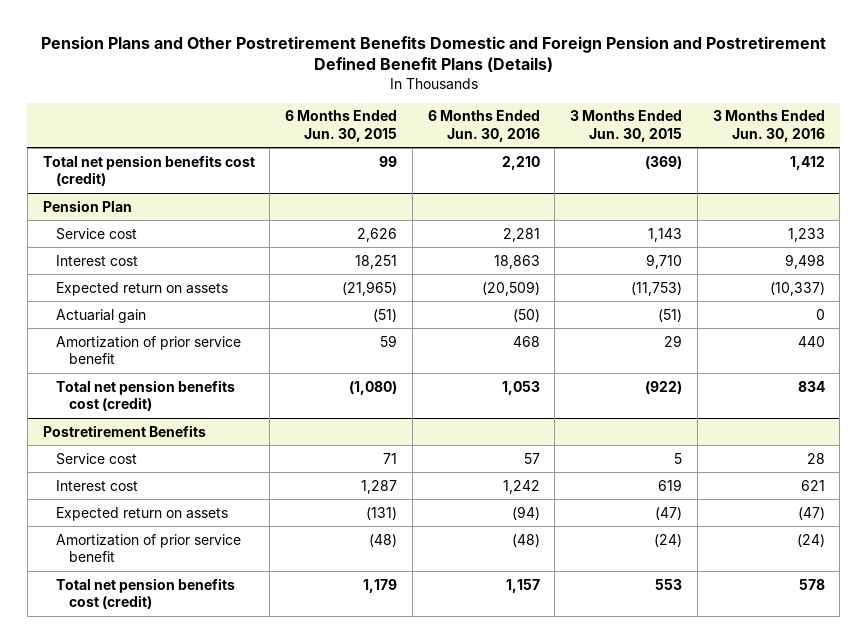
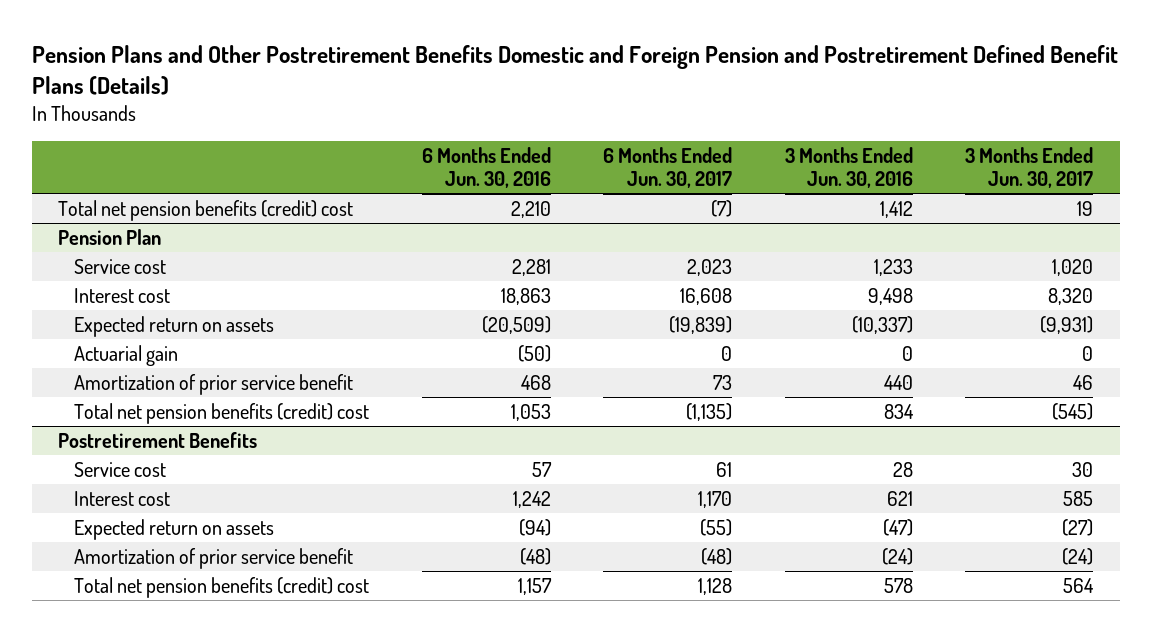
[285,110,398,142] 6 Months Ended Jun. 30, 2015 -> none
[570,110,683,142] 3 Months Ended Jun. 30, 2015 -> none
none -> [603,147,733,189] 6 Months Ended Jun. 30, 2017
none -> [965,147,1094,189] 3 Months Ended Jun. 30, 2017
[42,154,255,187] Total net pension benefits cost (credit) -> [58,199,354,221] Total net pension benefits (credit) cost
[56,379,236,412] Total net pension benefits cost (credit) -> [73,402,369,424] Total net pension benefits (credit) cost
[56,577,236,610] Total net pension benefits cost (credit) -> [73,576,369,598] Total net pension benefits (credit) cost

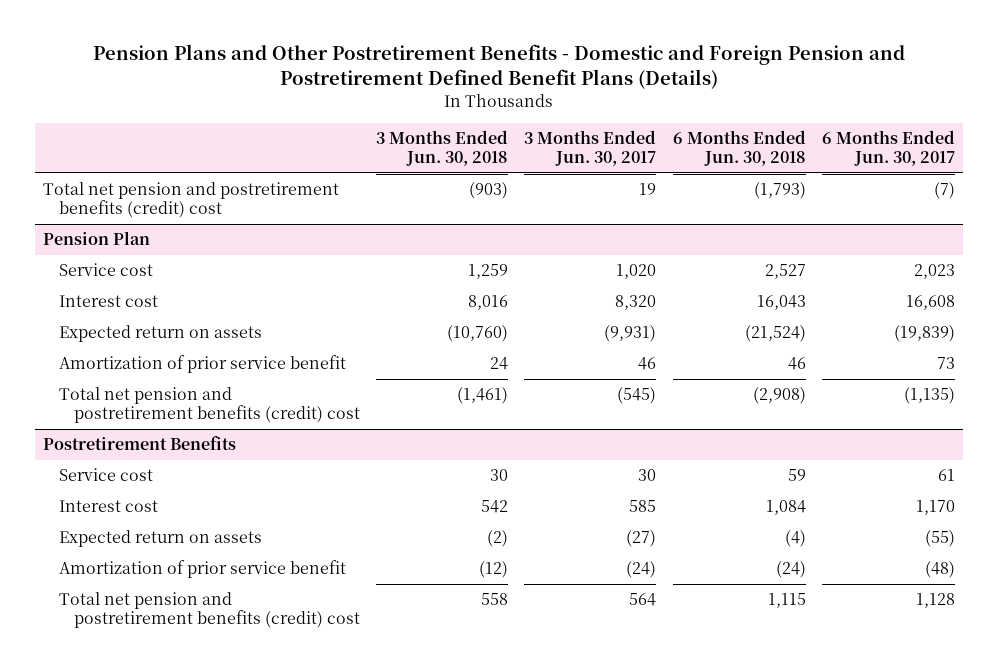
[32,45,1119,96] Pension Plans and Other Postretirement Benefits Domestic and Foreign Pension and Postretirement Defined Benefit Plans (Details) -> [93,44,906,90] Pension Plans and Other Postretirement Benefits - Domestic and Foreign Pension and Postretirement Defined Benefit Plans (Details)
[421,147,551,189] 6 Months Ended Jun. 30, 2016 -> none
[784,147,913,189] 3 Months Ended Jun. 30, 2016 -> none
none -> [376,129,509,167] 3 Months Ended Jun. 30, 2018
none -> [672,129,806,167] 6 Months Ended Jun. 30, 2018
[58,199,354,221] Total net pension benefits (credit) cost -> [43,182,340,219] Total net pension and postretirement benefits (credit) cost
[73,344,178,366] Actuarial gain -> none
[73,402,369,424] Total net pension benefits (credit) cost -> [58,387,360,424] Total net pension and postretirement benefits (credit) cost
[73,576,369,598] Total net pension benefits (credit) cost -> [58,592,360,629] Total net pension and postretirement benefits (credit) cost

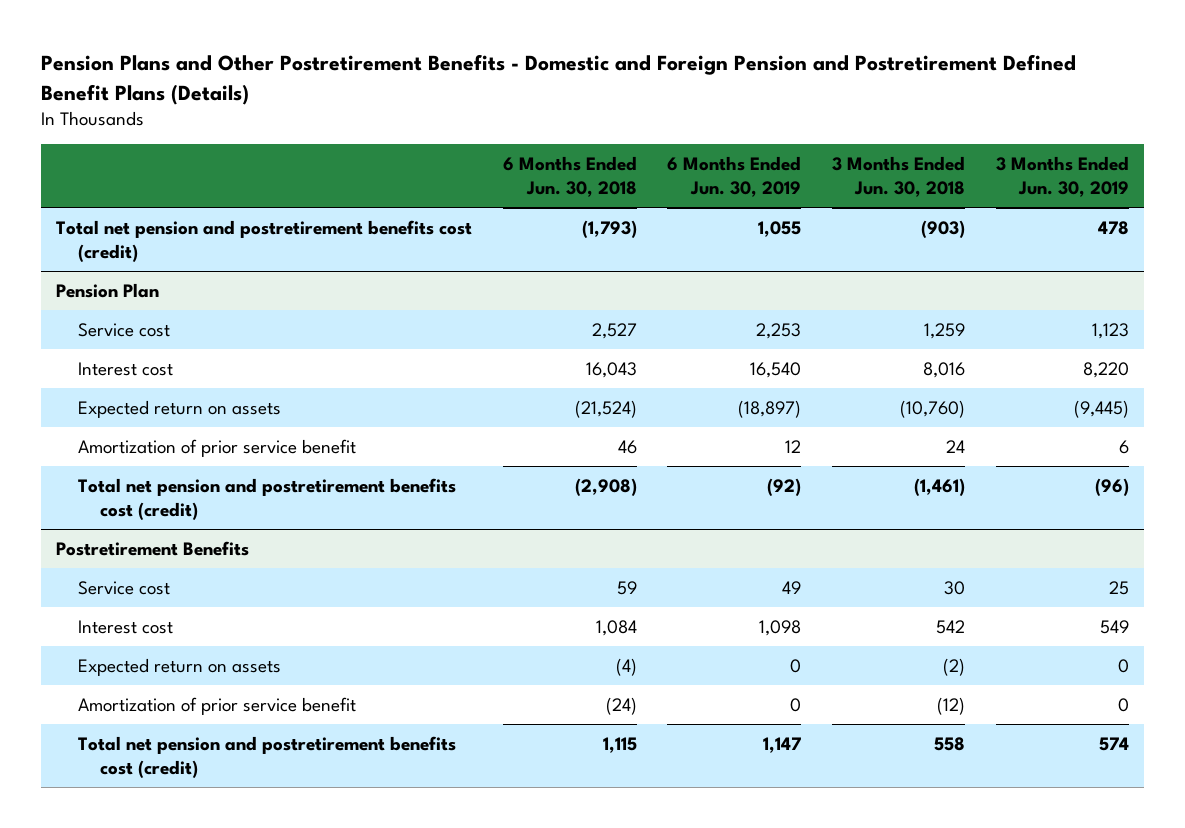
[524,129,657,167] 3 Months Ended Jun. 30, 2017 -> none
[821,129,955,167] 6 Months Ended Jun. 30, 2017 -> none
none -> [667,155,802,197] 6 Months Ended Jun. 30, 2019
none -> [995,155,1129,197] 3 Months Ended Jun. 30, 2019
[43,182,340,219] Total net pension and postretirement benefits (credit) cost -> [56,219,473,262] Total net pension and postretirement benefits cost (credit)
[58,387,360,424] Total net pension and postretirement benefits (credit) cost -> [78,477,457,520] Total net pension and postretirement benefits cost (credit)
[58,592,360,629] Total net pension and postretirement benefits (credit) cost -> [78,735,457,778] Total net pension and postretirement benefits cost (credit)

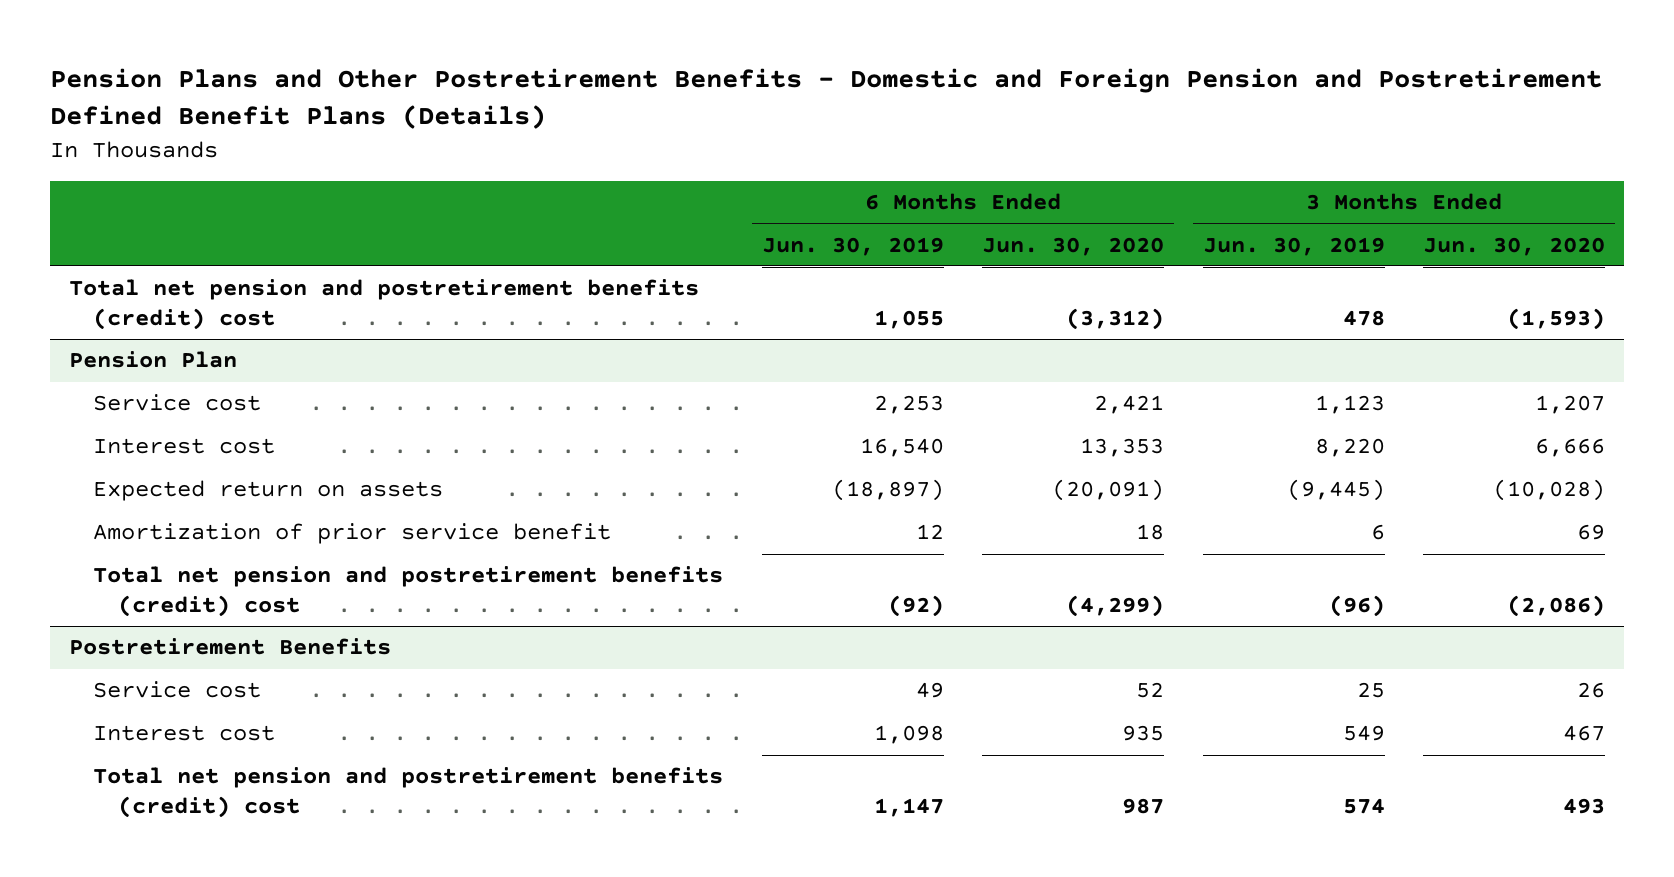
[502,155,637,197] 6 Months Ended Jun. 30, 2018 -> none
[831,155,965,197] 3 Months Ended Jun. 30, 2018 -> none
none -> [982,236,1165,256] Jun. 30, 2020
none -> [1422,236,1605,256] Jun. 30, 2020
[56,219,473,262] Total net pension and postretirement benefits cost (credit) -> [69,279,700,330] Total net pension and postretirement benefits (credit) cost
[78,477,457,520] Total net pension and postretirement benefits cost (credit) -> [93,566,724,617] Total net pension and postretirement benefits (credit) cost
[78,657,282,676] Expected return on assets -> none
[78,696,357,715] Amortization of prior service benefit -> none
[78,735,457,778] Total net pension and postretirement benefits cost (credit) -> [93,767,724,818] Total net pension and postretirement benefits (credit) cost

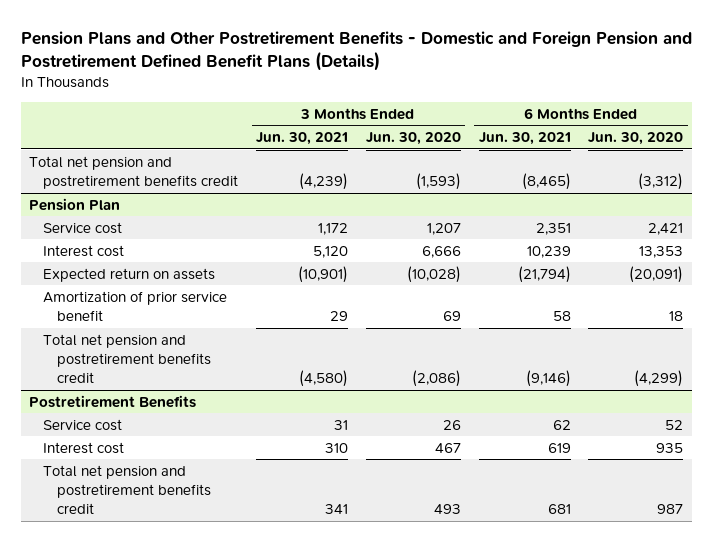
[761,236,944,256] Jun. 30, 2019 -> none
[1202,236,1385,256] Jun. 30, 2019 -> none
none -> [256,132,349,146] Jun. 30, 2021
none -> [478,132,571,146] Jun. 30, 2021
[69,279,700,330] Total net pension and postretirement benefits (credit) cost -> [29,155,239,189] Total net pension and postretirement benefits credit
[93,566,724,617] Total net pension and postretirement benefits (credit) cost -> [43,333,212,384] Total net pension and postretirement benefits credit
[93,767,724,818] Total net pension and postretirement benefits (credit) cost -> [43,464,212,515] Total net pension and postretirement benefits credit

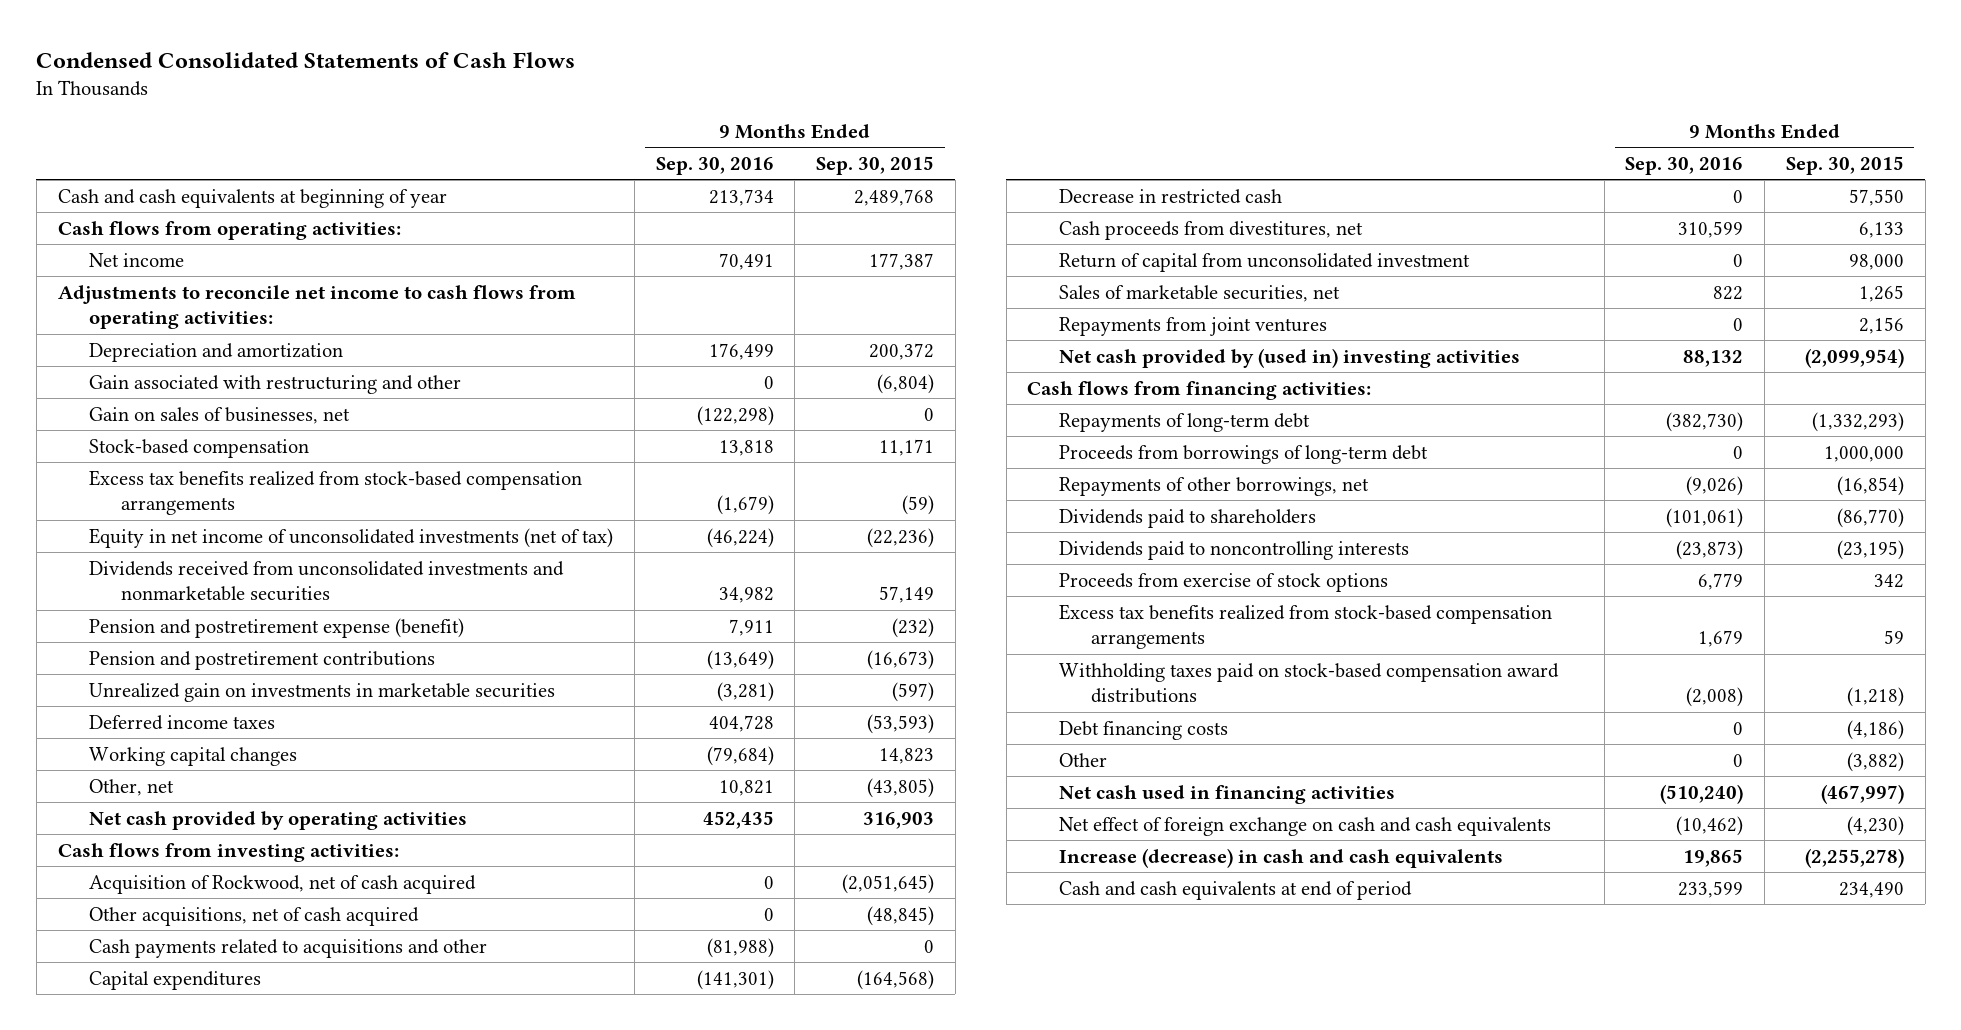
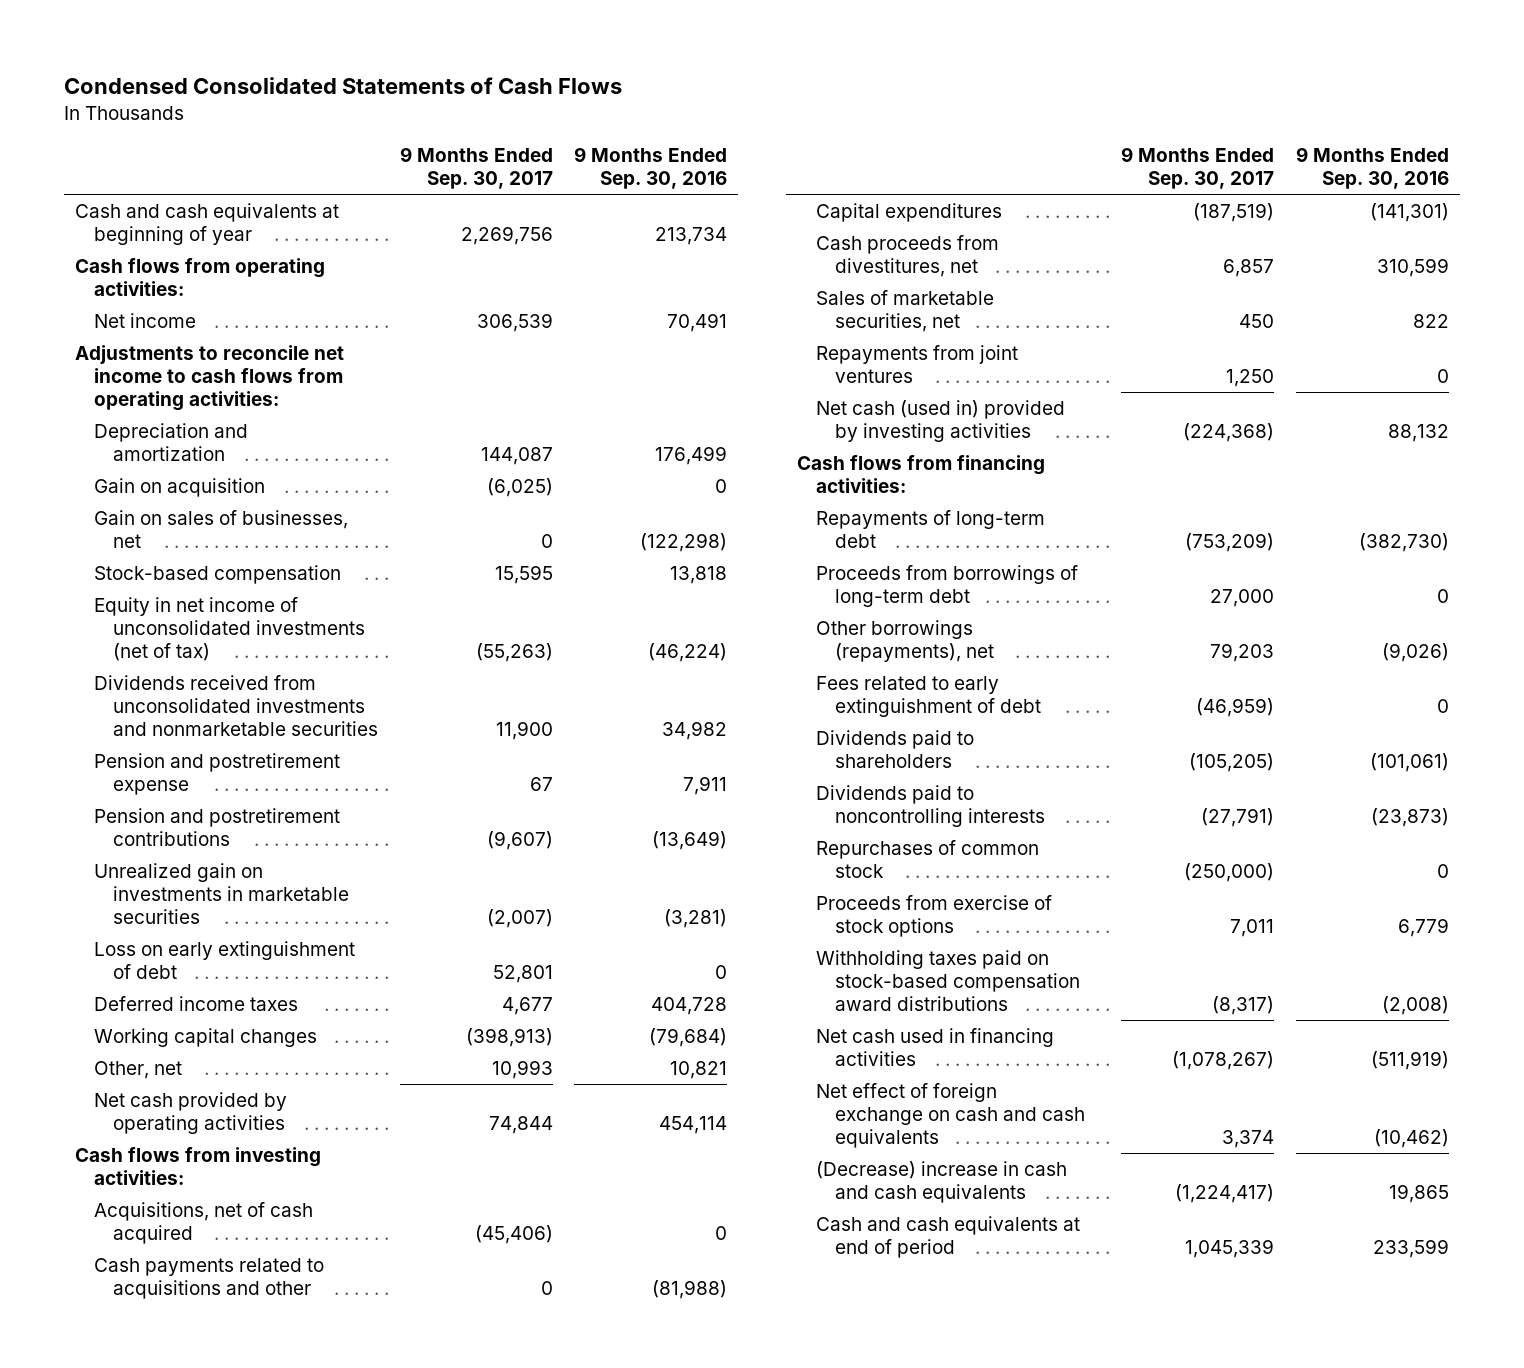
[816,156,935,176] Sep. 30, 2015 -> none
none -> [399,147,553,190] 9 Months Ended Sep. 30, 2017
[89,374,462,394] Gain associated with restructuring and other -> none
none -> [94,478,266,498] Gain on acquisition
[89,469,583,516] Excess tax benefits realized from stock-based compensation arrangements -> none
[89,617,465,638] Pension and postretirement expense (benefit) -> [94,753,341,796] Pension and postretirement expense
none -> [94,941,356,980] Loss on early extinguishment of debt
[702,810,774,829] 452,435 -> [659,1116,728,1135] 454,114
[89,874,477,894] Acquisition of Rockwood, net of cash acquired -> none
[89,906,420,926] Other acquisitions, net of cash acquired -> [94,1202,314,1245] Acquisitions, net of cash acquired
[1059,188,1283,204] Decrease in restricted cash -> none
[1059,252,1471,272] Return of capital from unconsolidated investment -> none
[1059,347,1521,368] Net cash provided by (used in) investing activities -> [815,400,1065,443] Net cash (used in) provided by investing activities
[1059,476,1370,496] Repayments of other borrowings, net -> [815,620,994,663] Other borrowings (repayments), net
none -> [815,676,1041,718] Fees related to early extinguishment of debt
none -> [815,840,1039,879] Repurchases of common stock
[1059,603,1553,650] Excess tax benefits realized from stock-based compensation arrangements -> none
[1059,720,1229,740] Debt financing costs -> none
[1059,752,1108,767] Other -> none
[1660,783,1744,804] (510,240) -> [1370,1051,1449,1071] (511,919)
[1059,847,1504,868] Increase (decrease) in cash and cash equivalents -> [815,1161,1067,1204] (Decrease) increase in cash and cash equivalents

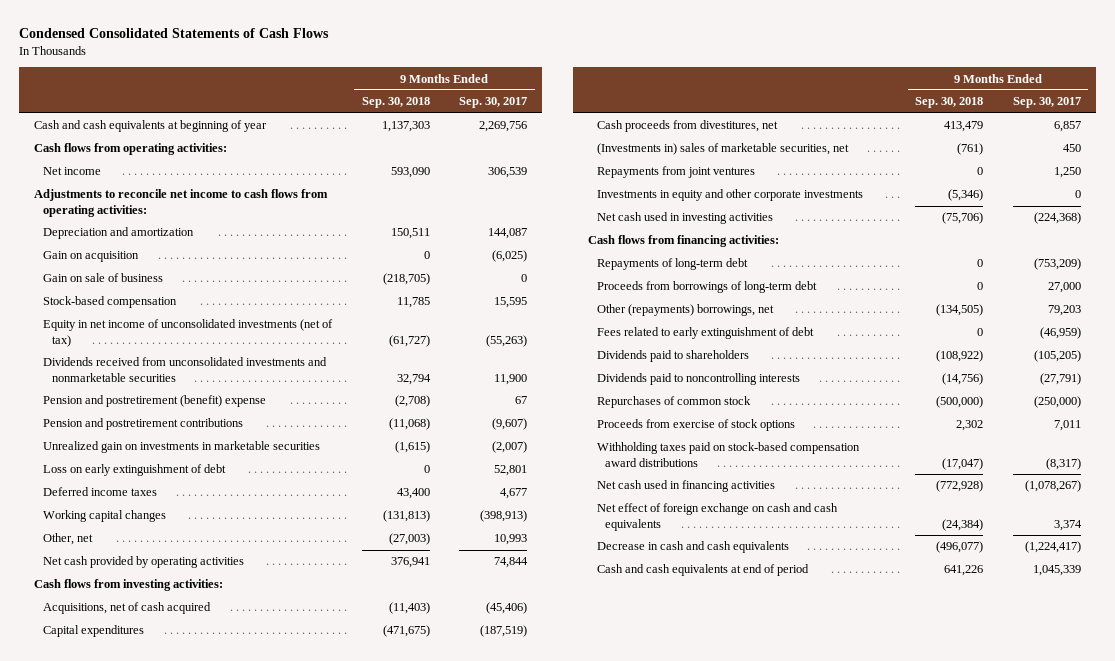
[574,147,728,190] 9 Months Ended Sep. 30, 2016 -> none
none -> [361,97,430,109] Sep. 30, 2018
[94,510,349,549] Gain on sales of businesses, net -> [42,273,163,283] Gain on sale of business
[94,753,341,796] Pension and postretirement expense -> [42,395,266,408] Pension and postretirement (benefit) expense
[94,1258,325,1300] Cash payments related to acquisitions and other -> none
[815,290,994,333] Sales of marketable securities, net -> [596,143,849,156] (Investments in) sales of marketable securities, net
none -> [596,189,863,202] Investments in equity and other corporate investments
[815,400,1065,443] Net cash (used in) provided by investing activities -> [596,212,773,225] Net cash used in investing activities
[815,620,994,663] Other borrowings (repayments), net -> [596,304,774,317] Other (repayments) borrowings, net
[815,1161,1067,1204] (Decrease) increase in cash and cash equivalents -> [596,541,789,554] Decrease in cash and cash equivalents

